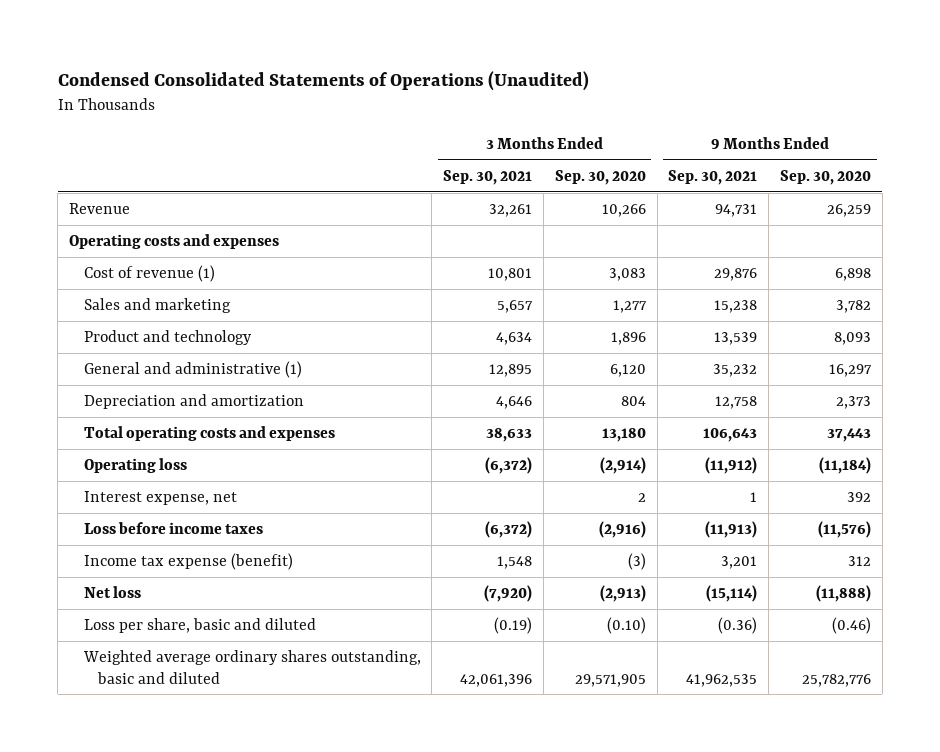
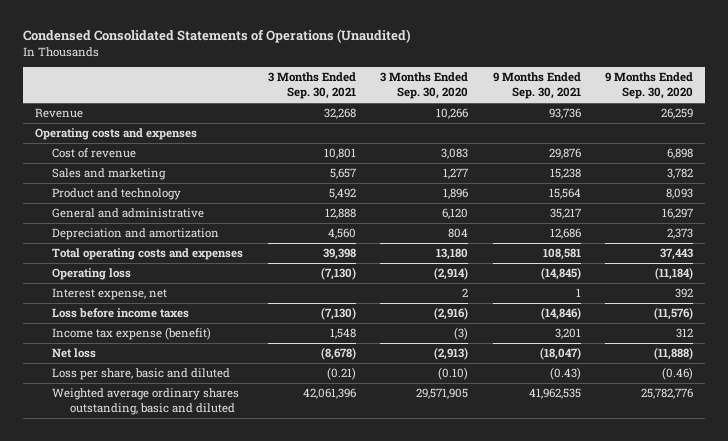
[489,204,533,218] 32,261 -> [323,107,356,119] 32,268
[715,204,758,218] 94,731 -> [548,107,581,119] 93,736
[83,265,215,283] Cost of revenue (1) -> [52,147,137,158] Cost of revenue
[496,332,533,346] 4,634 -> [328,187,356,199] 5,492
[714,332,758,346] 13,539 -> [548,187,581,199] 15,564
[83,361,302,379] General and administrative (1) -> [52,207,205,218] General and administrative
[489,364,533,378] 12,895 -> [324,207,356,219] 12,888
[713,364,758,378] 35,232 -> [549,207,581,219] 35,217
[496,396,533,410] 4,646 -> [327,227,356,239] 4,560
[715,396,758,410] 12,758 -> [549,227,581,239] 12,686
[486,428,533,443] 38,633 -> [322,247,356,260] 39,398
[703,428,758,443] 106,643 -> [542,247,581,260] 108,581
[485,457,533,475] (6,372) -> [320,266,356,280] (7,130)
[705,457,758,475] (11,912) -> [540,266,581,280] (14,845)
[485,521,533,539] (6,372) -> [320,306,356,320] (7,130)
[705,521,758,539] (11,913) -> [540,306,581,320] (14,846)
[484,585,533,603] (7,920) -> [320,346,356,360] (8,678)
[706,585,758,603] (15,114) -> [539,346,581,360] (18,047)
[494,617,533,635] (0.19) -> [326,366,356,380] (0.21)
[718,617,758,635] (0.36) -> [549,366,581,380] (0.43)

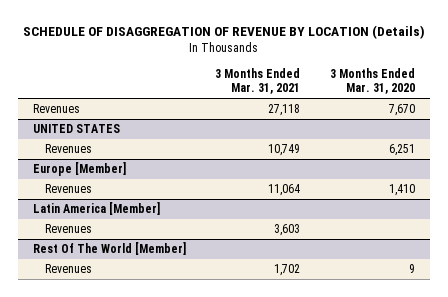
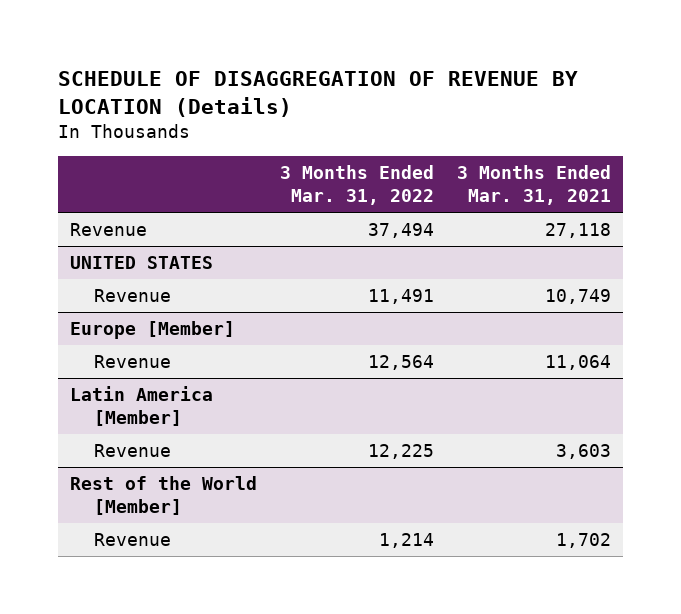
[330,68,416,95] 3 Months Ended Mar. 31, 2020 -> none
none -> [280,165,435,206] 3 Months Ended Mar. 31, 2022
[32,104,80,114] Revenues -> [69,223,147,237] Revenue
[44,144,92,154] Revenues -> [94,289,172,303] Revenue
[44,184,92,194] Revenues -> [94,355,172,369] Revenue
[44,224,92,234] Revenues -> [94,444,172,458] Revenue
[32,242,186,256] Rest Of The World [Member] -> [69,476,257,516] Rest of the World [Member]
[44,264,92,274] Revenues -> [94,533,172,547] Revenue

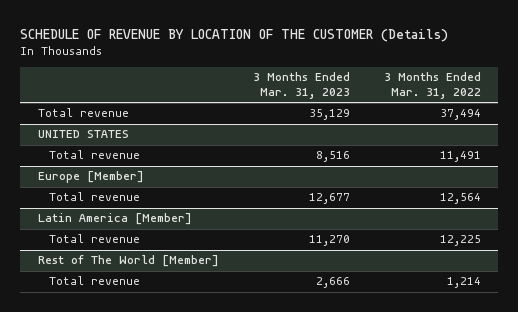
[58,71,579,117] SCHEDULE OF DISAGGREGATION OF REVENUE BY LOCATION (Details) -> [20,28,449,42] SCHEDULE OF REVENUE BY LOCATION OF THE CUSTOMER (Details)
[457,165,612,206] 3 Months Ended Mar. 31, 2021 -> none
none -> [252,72,350,100] 3 Months Ended Mar. 31, 2023
[69,223,147,237] Revenue -> [37,108,129,118] Total revenue
[94,289,172,303] Revenue -> [48,150,140,160] Total revenue
[94,355,172,369] Revenue -> [48,192,140,202] Total revenue
[94,444,172,458] Revenue -> [48,234,140,244] Total revenue
[69,476,257,516] Rest of the World [Member] -> [37,255,219,268] Rest of The World [Member]
[94,533,172,547] Revenue -> [48,276,140,286] Total revenue

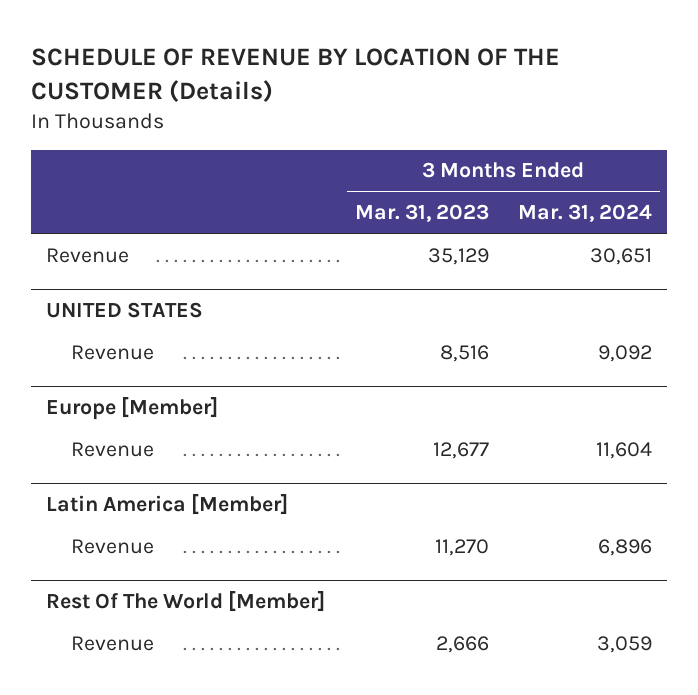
[383,72,481,100] 3 Months Ended Mar. 31, 2022 -> none
none -> [518,204,653,223] Mar. 31, 2024
[37,108,129,118] Total revenue -> [45,247,129,263] Revenue
[48,150,140,160] Total revenue -> [71,344,155,360] Revenue
[48,192,140,202] Total revenue -> [71,441,155,457] Revenue
[48,234,140,244] Total revenue -> [71,538,155,554] Revenue
[37,255,219,268] Rest of The World [Member] -> [45,591,325,613] Rest Of The World [Member]
[48,276,140,286] Total revenue -> [71,635,155,651] Revenue

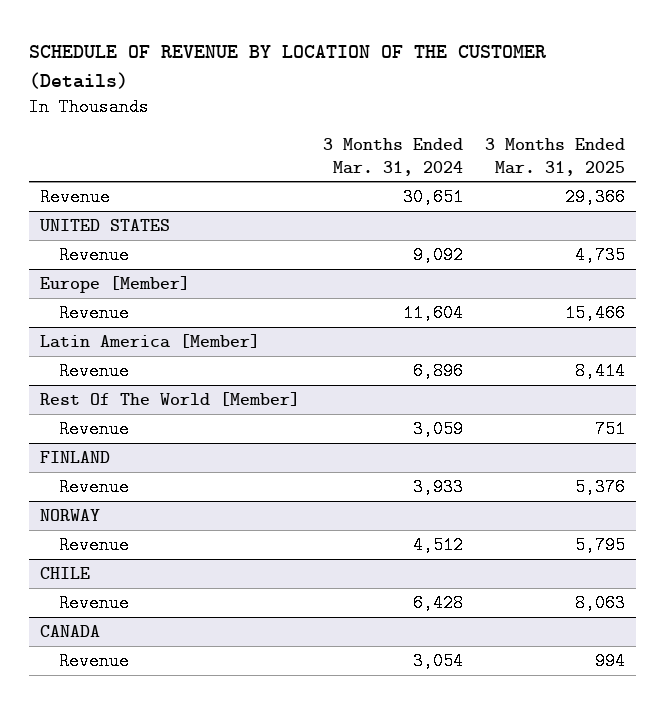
[354,204,489,223] Mar. 31, 2023 -> none
none -> [484,137,625,176] 3 Months Ended Mar. 31, 2025
none -> [40,450,111,463] FINLAND
none -> [58,477,129,496] Revenue
none -> [40,508,101,521] NORWAY
none -> [58,535,129,554] Revenue
none -> [40,566,91,579] CHILE
none -> [58,593,129,612] Revenue
none -> [40,624,101,637] CANADA
none -> [58,651,129,670] Revenue

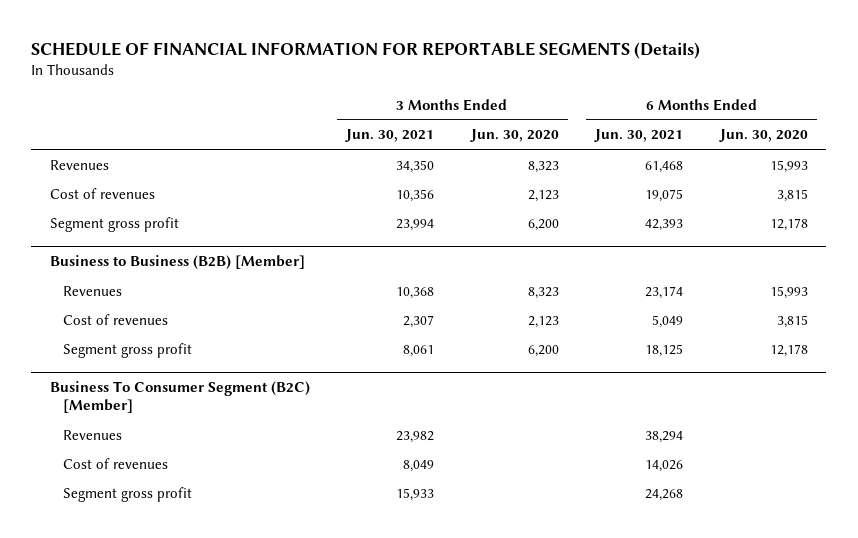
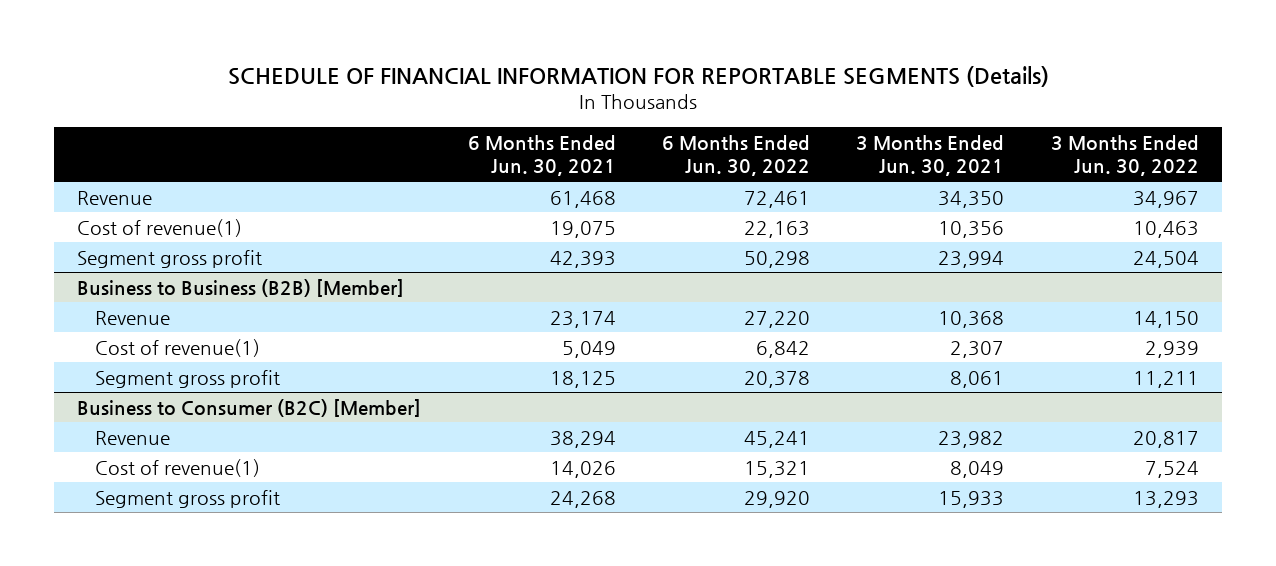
[469,129,559,143] Jun. 30, 2020 -> none
[718,129,808,143] Jun. 30, 2020 -> none
none -> [662,134,811,177] 6 Months Ended Jun. 30, 2022
none -> [1050,134,1199,177] 3 Months Ended Jun. 30, 2022
[49,159,109,170] Revenues -> [77,190,153,205] Revenue
[49,187,155,199] Cost of revenues -> [77,218,243,237] Cost of revenue(1)
[62,285,122,296] Revenues -> [95,310,171,325] Revenue
[62,313,168,325] Cost of revenues -> [95,338,261,357] Cost of revenue(1)
[49,380,310,413] Business To Consumer Segment (B2C) [Member] -> [77,398,422,417] Business to Consumer (B2C) [Member]
[62,429,122,440] Revenues -> [95,430,171,445] Revenue
[62,457,168,469] Cost of revenues -> [95,458,261,477] Cost of revenue(1)

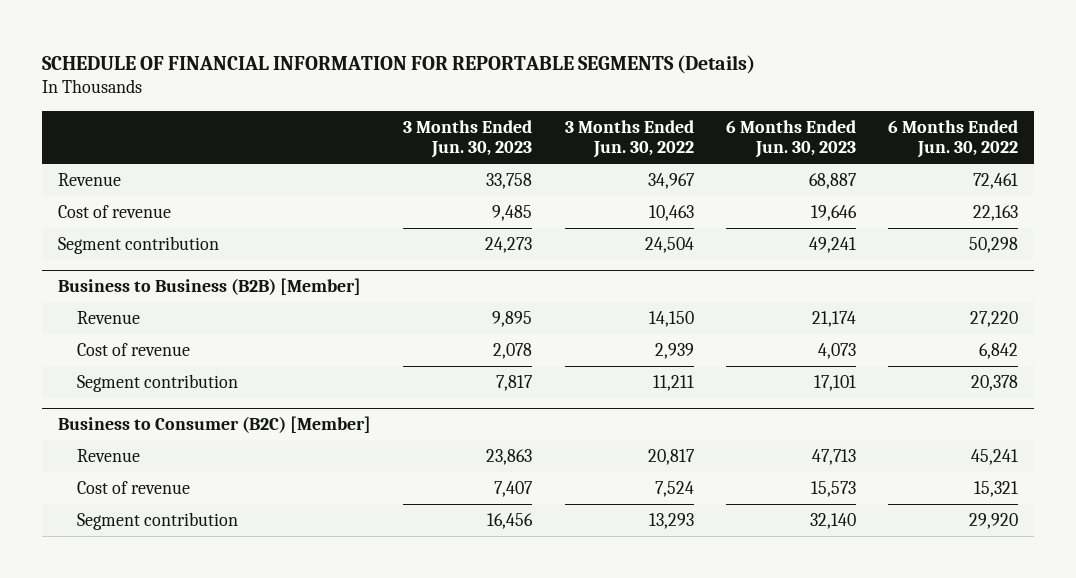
[467,134,616,177] 6 Months Ended Jun. 30, 2021 -> none
[856,134,1005,177] 3 Months Ended Jun. 30, 2021 -> none
none -> [403,119,533,159] 3 Months Ended Jun. 30, 2023
none -> [725,119,856,159] 6 Months Ended Jun. 30, 2023
[77,218,243,237] Cost of revenue(1) -> [58,205,172,219] Cost of revenue
[77,249,263,268] Segment gross profit -> [58,236,220,255] Segment contribution
[95,338,261,357] Cost of revenue(1) -> [76,343,190,357] Cost of revenue
[95,369,281,388] Segment gross profit -> [76,374,238,393] Segment contribution
[95,458,261,477] Cost of revenue(1) -> [76,481,190,495] Cost of revenue
[95,489,281,508] Segment gross profit -> [76,512,238,531] Segment contribution

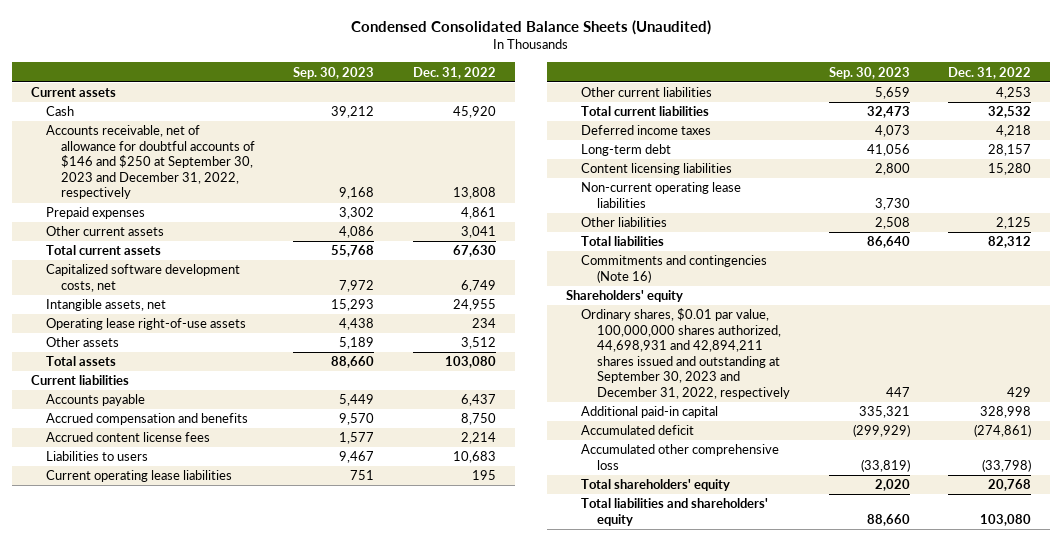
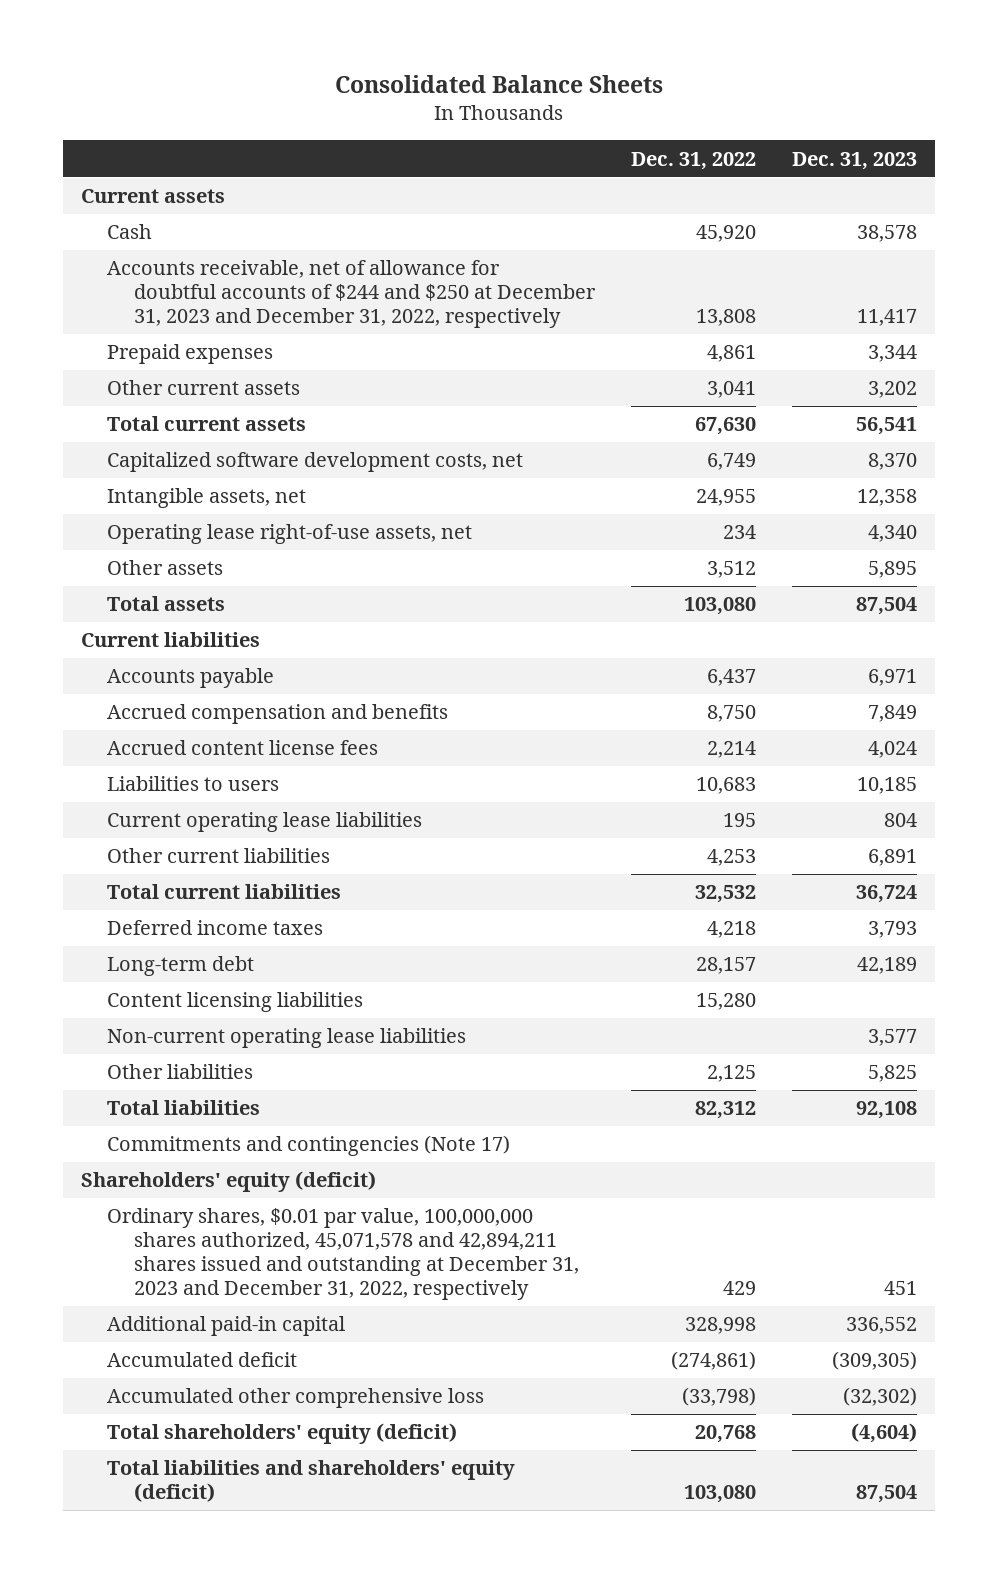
[350,19,711,35] Condensed Consolidated Balance Sheets (Unaudited) -> [334,75,663,94] Consolidated Balance Sheets
[293,66,375,79] Sep. 30, 2023 -> none
none -> [792,151,918,170] Dec. 31, 2023
[46,125,256,200] Accounts receivable, net of allowance for doubtful accounts of $146 and $250 at September 30, 2023 and December 31, 2022, respectively -> [107,260,597,329] Accounts receivable, net of allowance for doubtful accounts of $244 and $250 at December 31, 2023 and December 31, 2022, respectively
[46,318,247,331] Operating lease right-of-use assets -> [107,524,473,545] Operating lease right-of-use assets, net
[581,255,768,283] Commitments and contingencies (Note 16) -> [107,1135,511,1157] Commitments and contingencies (Note 17)
[566,290,684,303] Shareholders' equity -> [80,1171,376,1193] Shareholders' equity (deficit)
[581,308,790,399] Ordinary shares, $0.01 par value, 100,000,000 shares authorized, 44,698,931 and 42,894,211 shares issued and outstanding at September 30, 2023 and December 31, 2022, respectively -> [107,1208,580,1301] Ordinary shares, $0.01 par value, 100,000,000 shares authorized, 45,071,578 and 42,894,211 shares issued and outstanding at December 31, 2023 and December 31, 2022, respectively
[581,479,731,492] Total shareholders' equity -> [107,1423,458,1445] Total shareholders' equity (deficit)
[581,498,769,526] Total liabilities and shareholders' equity -> [107,1460,516,1503] Total liabilities and shareholders' equity (deficit)

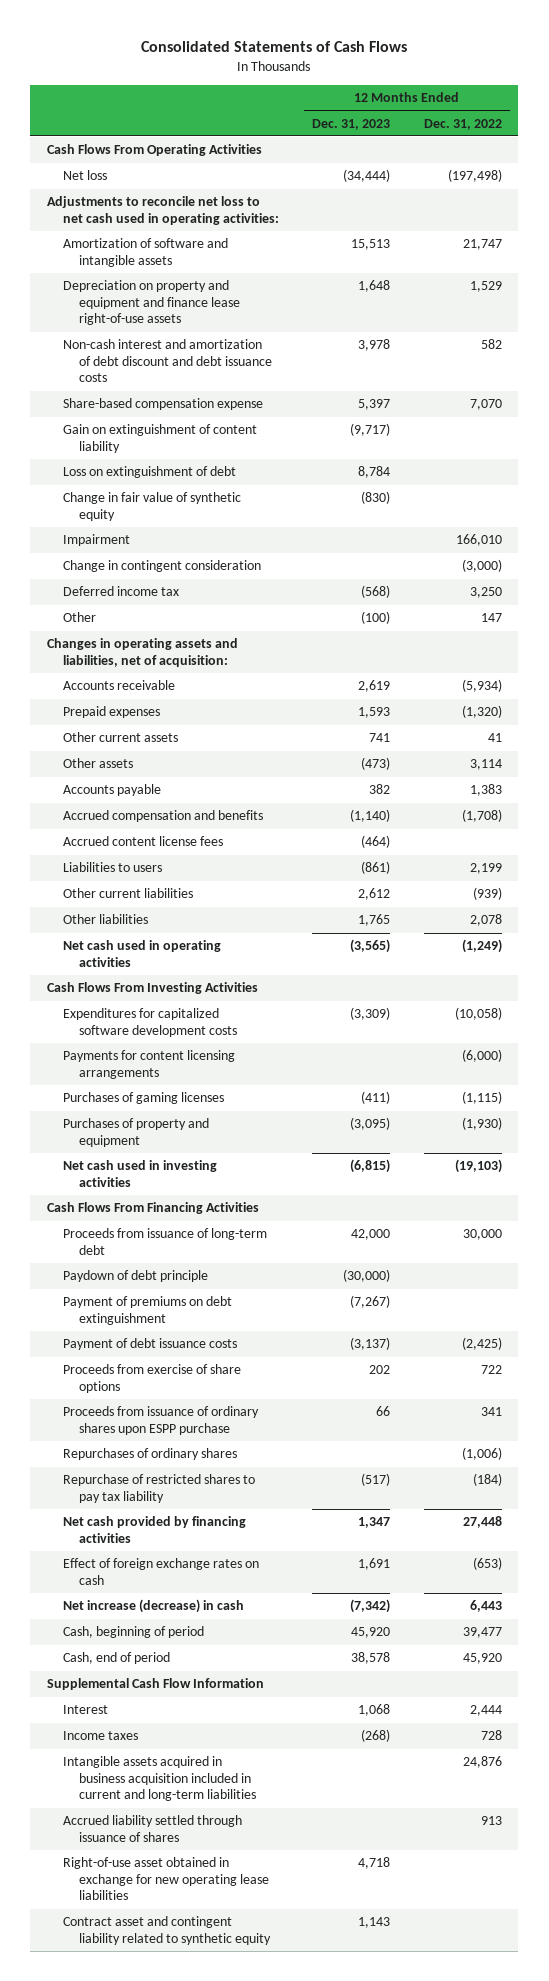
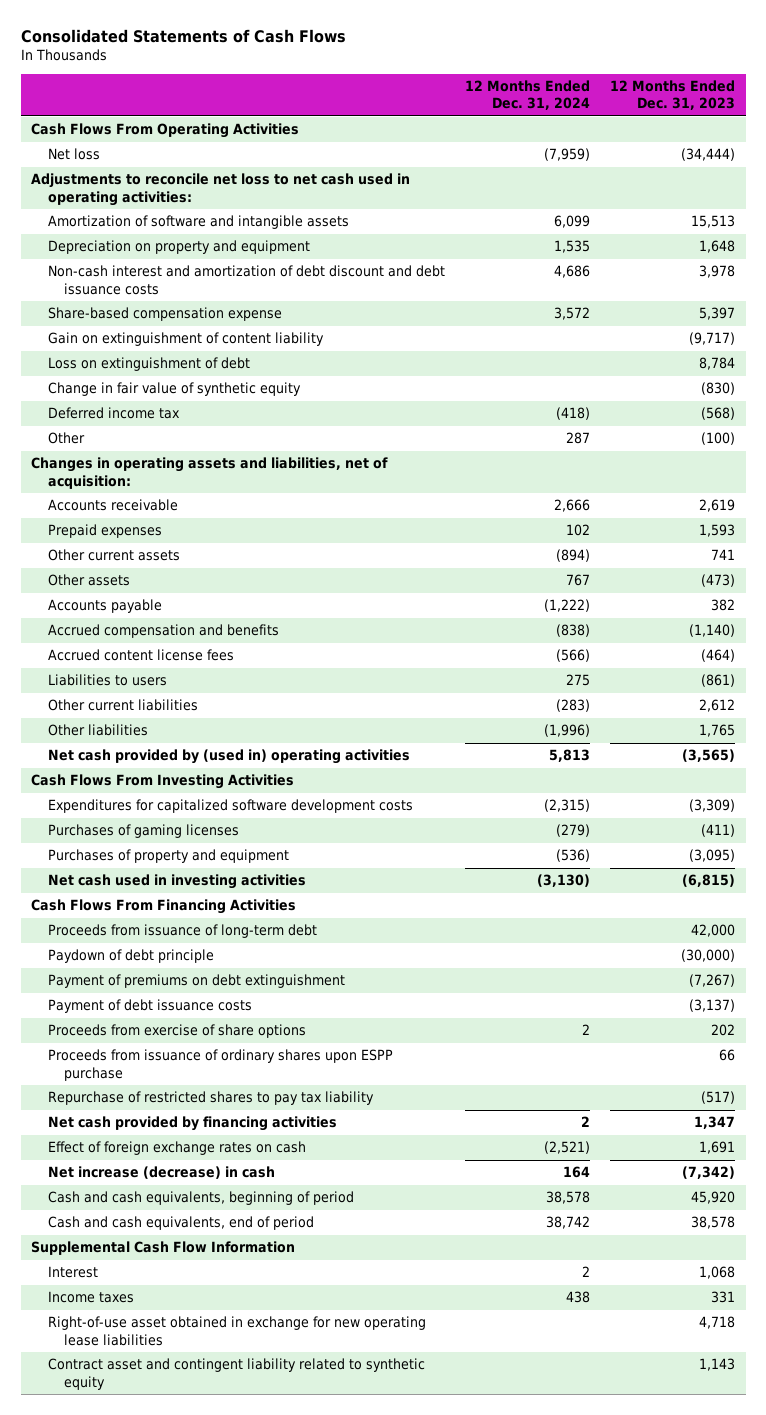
[423,118,502,130] Dec. 31, 2022 -> none
none -> [465,79,591,111] 12 Months Ended Dec. 31, 2024
[62,280,240,326] Depreciation on property and equipment and finance lease right-of-use assets -> [47,240,310,255] Depreciation on property and equipment
[62,534,130,547] Impairment -> none
[62,560,261,573] Change in contingent consideration -> none
[62,940,221,967] Net cash used in operating activities -> [47,749,410,765] Net cash provided by (used in) operating activities
[62,1050,235,1079] Payments for content licensing arrangements -> none
[62,1448,237,1461] Repurchases of ordinary shares -> none
[62,1626,204,1639] Cash, beginning of period -> [47,1191,354,1206] Cash and cash equivalents, beginning of period
[62,1652,170,1665] Cash, end of period -> [47,1216,314,1231] Cash and cash equivalents, end of period
[62,1756,256,1802] Intangible assets acquired in business acquisition included in current and long-term liabilities -> none
[62,1815,242,1842] Accrued liability settled through issuance of shares -> none
[361,1729,391,1743] (268) -> [711,1291,736,1304] 331

